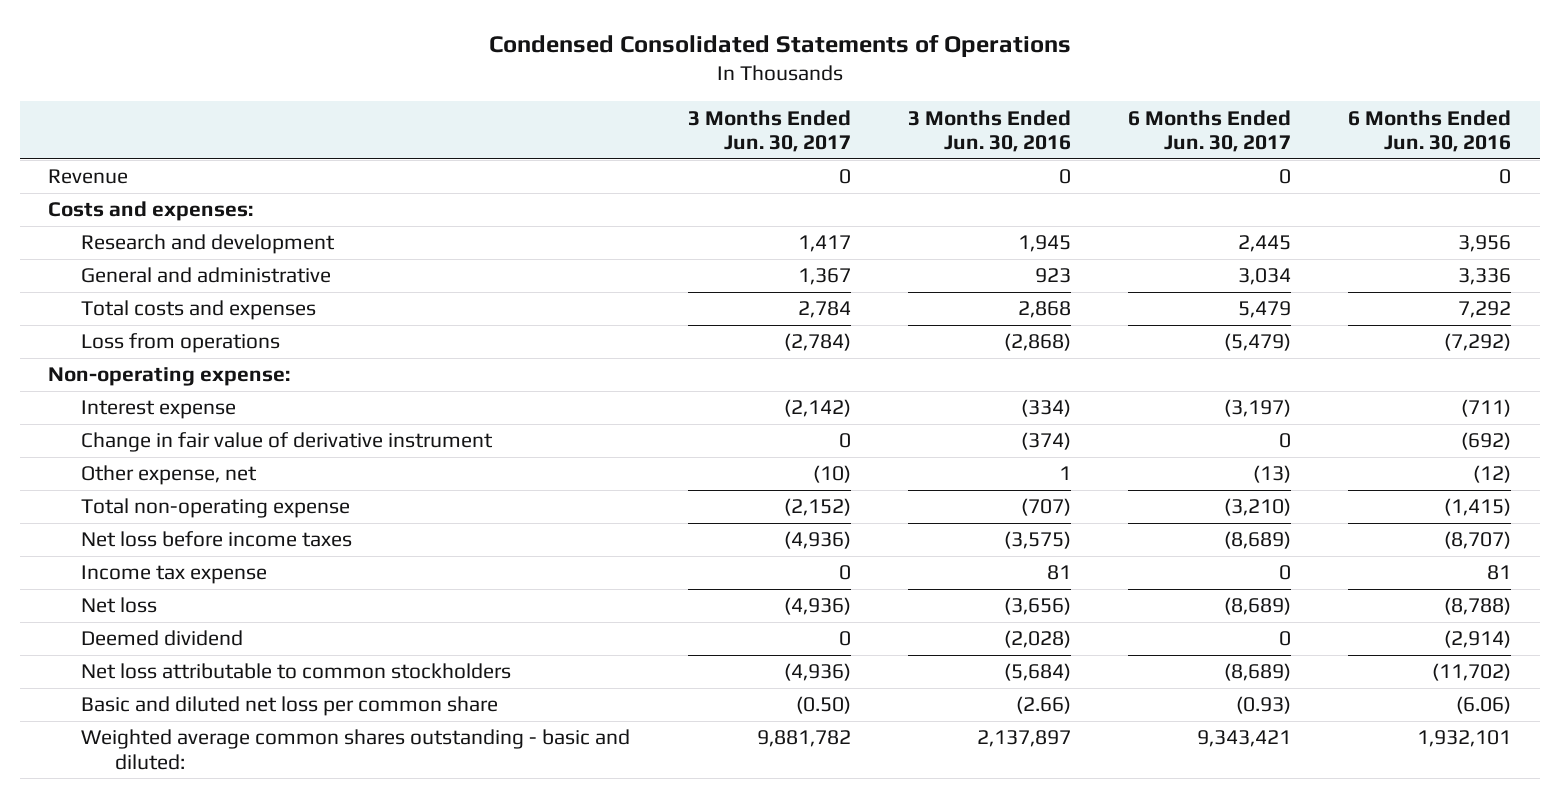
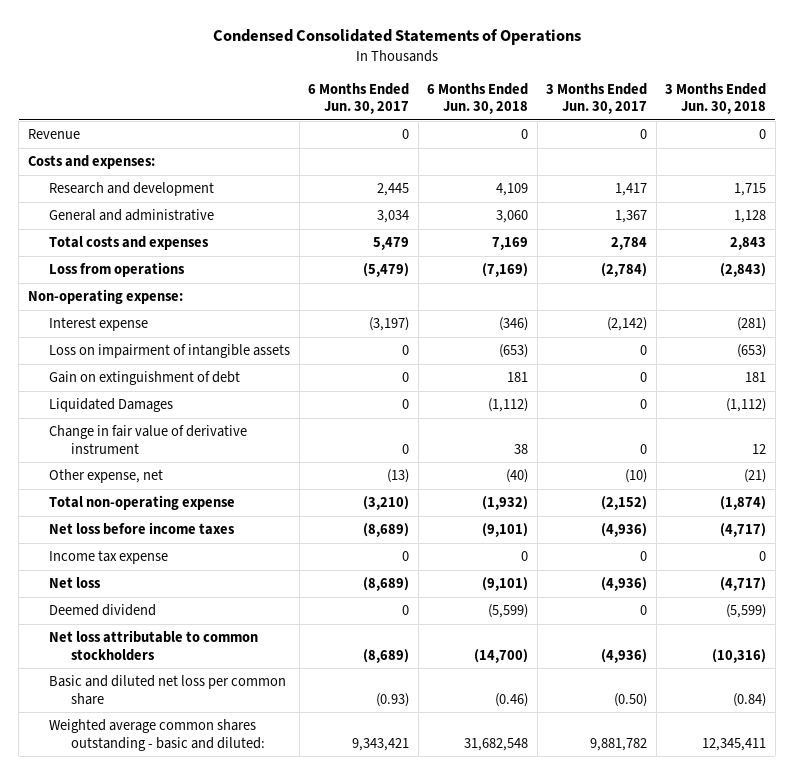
[907,109,1071,153] 3 Months Ended Jun. 30, 2016 -> none
[1348,109,1512,153] 6 Months Ended Jun. 30, 2016 -> none
none -> [427,82,529,115] 6 Months Ended Jun. 30, 2018
none -> [665,82,767,115] 3 Months Ended Jun. 30, 2018
none -> [49,344,291,359] Loss on impairment of intangible assets
none -> [49,371,241,386] Gain on extinguishment of debt
none -> [49,398,174,413] Liquidated Damages

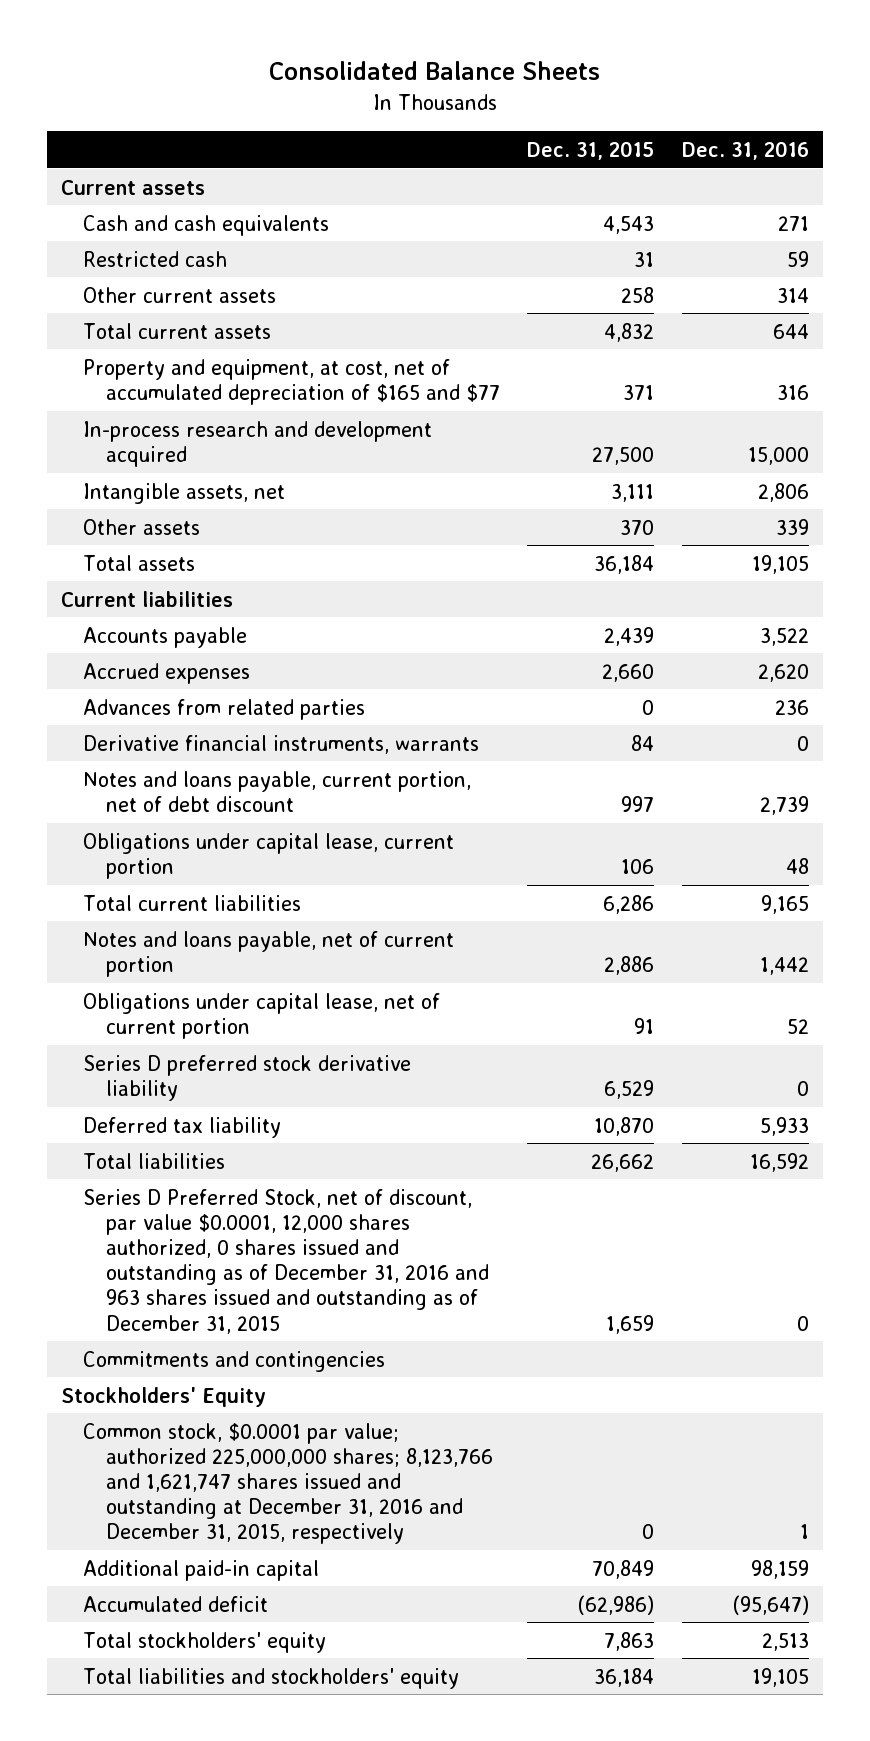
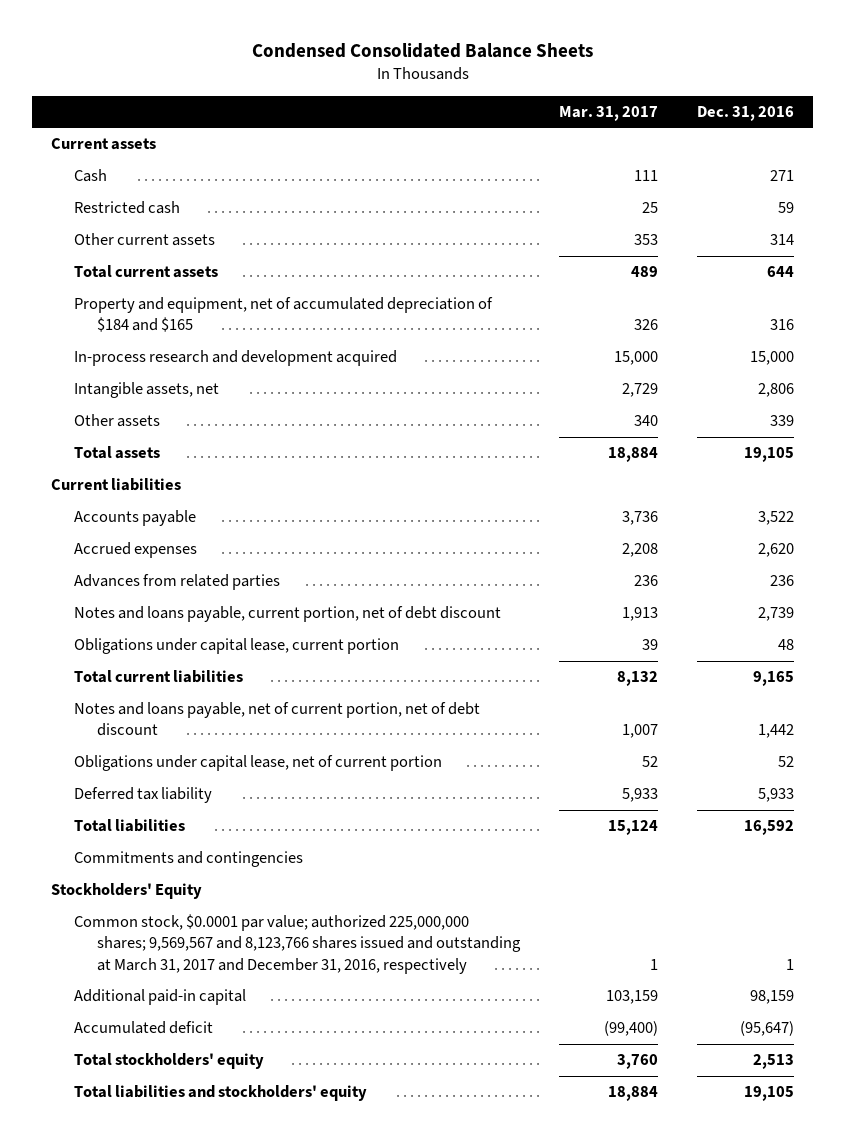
[269,61,601,81] Consolidated Balance Sheets -> [251,43,593,59] Condensed Consolidated Balance Sheets
[527,140,655,160] Dec. 31, 2015 -> none
none -> [559,105,659,121] Mar. 31, 2017
[83,214,330,236] Cash and cash equivalents -> [74,169,108,183] Cash
[83,358,500,405] Property and equipment, at cost, net of accumulated depreciation of $165 and $77 -> [74,297,494,333] Property and equipment, net of accumulated depreciation of $184 and $165
[83,734,480,754] Derivative financial instruments, warrants -> none
[83,930,455,977] Notes and loans payable, net of current portion -> [74,702,481,737] Notes and loans payable, net of current portion, net of debt discount
[83,1054,412,1101] Series D preferred stock derivative liability -> none
[83,1188,489,1334] Series D Preferred Stock, net of discount, par value $0.0001, 12,000 shares authorized, 0 shares issued and outstanding as of December 31, 2016 and 963 shares issued and outstanding as of December 31, 2015 -> none
[83,1422,493,1545] Common stock, $0.0001 par value; authorized 225,000,000 shares; 8,123,766 and 1,621,747 shares issued and outstanding at December 31, 2016 and December 31, 2015, respectively -> [74,914,522,974] Common stock, $0.0001 par value; authorized 225,000,000 shares; 9,569,567 and 8,123,766 shares issued and outstanding at March 31, 2017 and December 31, 2016, respectively

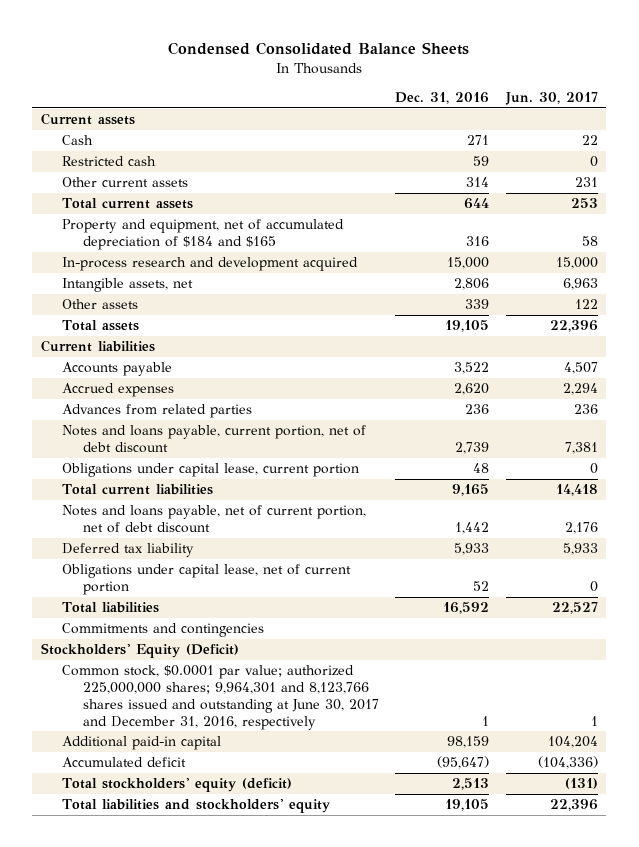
[559,105,659,121] Mar. 31, 2017 -> none
none -> [504,92,598,106] Jun. 30, 2017
[74,755,443,772] Obligations under capital lease, net of current portion -> [61,564,351,596] Obligations under capital lease, net of current portion
[51,883,203,900] Stockholders' Equity -> [40,643,239,659] Stockholders' Equity (Deficit)
[74,914,522,974] Common stock, $0.0001 par value; authorized 225,000,000 shares; 9,569,567 and 8,123,766 shares issued and outstanding at March 31, 2017 and December 31, 2016, respectively -> [61,665,379,730] Common stock, $0.0001 par value; authorized 225,000,000 shares; 9,964,301 and 8,123,766 shares issued and outstanding at June 30, 2017 and December 31, 2016, respectively
[74,1053,265,1070] Total stockholders' equity -> [61,778,292,793] Total stockholders' equity (deficit)

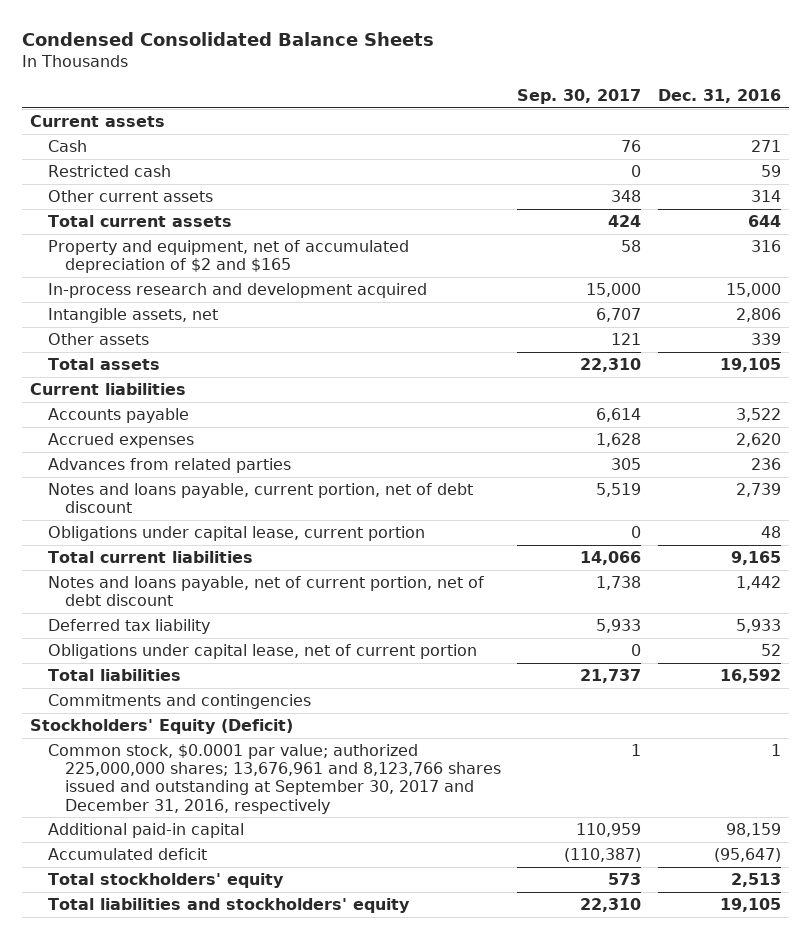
[504,92,598,106] Jun. 30, 2017 -> none
none -> [517,88,642,104] Sep. 30, 2017
[61,219,344,251] Property and equipment, net of accumulated depreciation of $184 and $165 -> [47,240,409,274] Property and equipment, net of accumulated depreciation of $2 and $165
[61,665,379,730] Common stock, $0.0001 par value; authorized 225,000,000 shares; 9,964,301 and 8,123,766 shares issued and outstanding at June 30, 2017 and December 31, 2016, respectively -> [47,744,501,814] Common stock, $0.0001 par value; authorized 225,000,000 shares; 13,676,961 and 8,123,766 shares issued and outstanding at September 30, 2017 and December 31, 2016, respectively
[61,778,292,793] Total stockholders' equity (deficit) -> [47,873,284,889] Total stockholders' equity

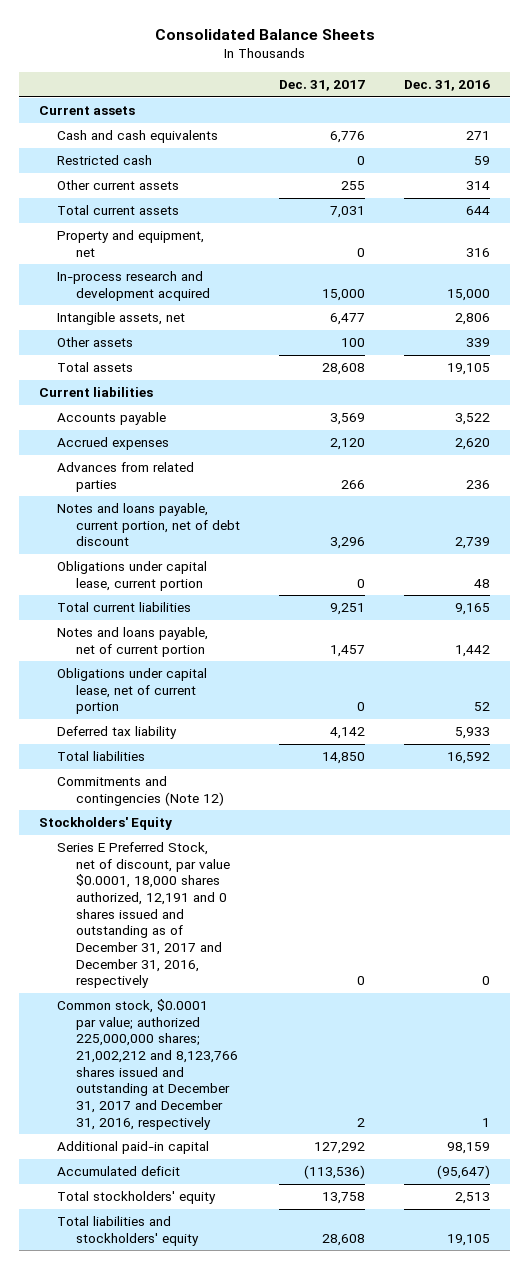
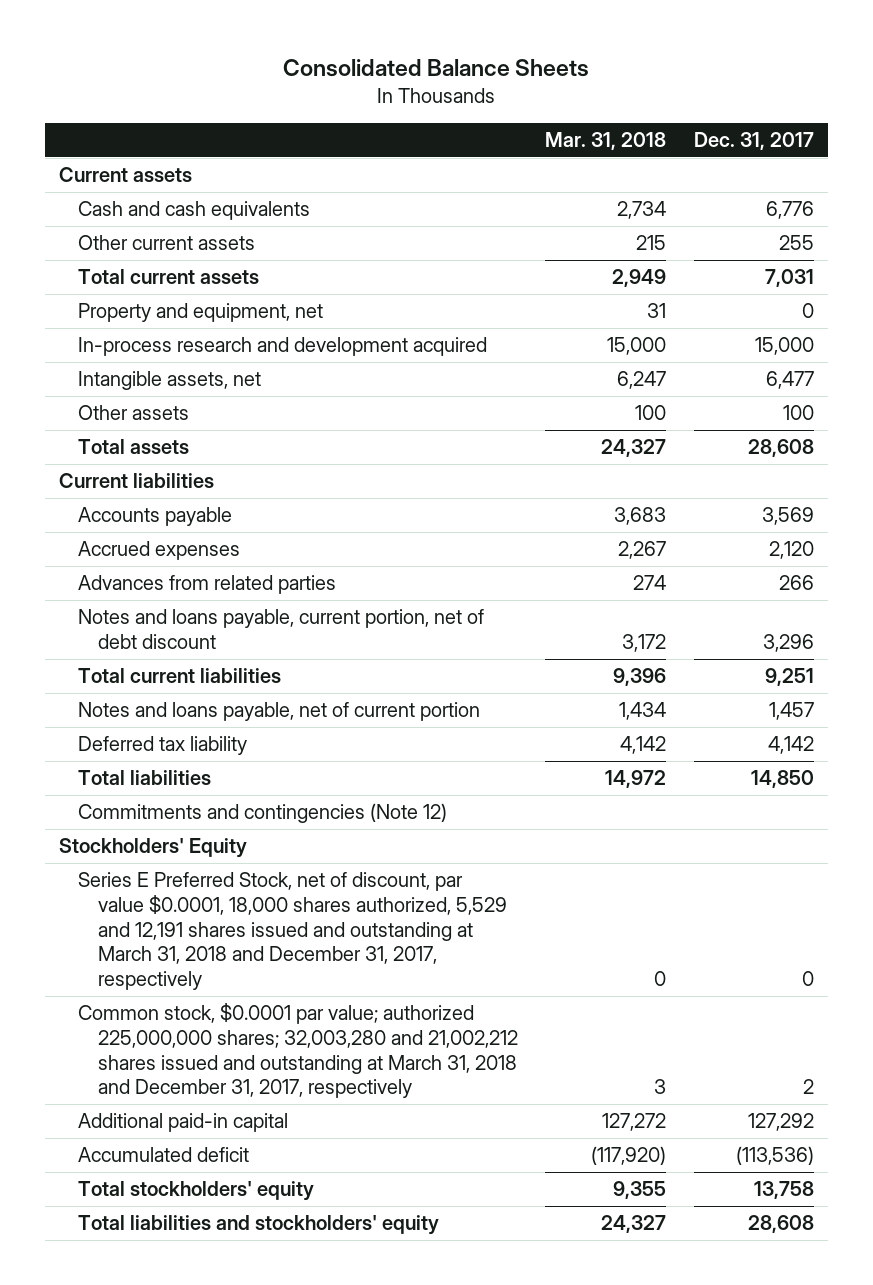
[404,80,491,92] Dec. 31, 2016 -> none
none -> [545,132,667,151] Mar. 31, 2018
[57,155,153,166] Restricted cash -> none
[57,561,208,591] Obligations under capital lease, current portion -> none
[57,668,208,715] Obligations under capital lease, net of current portion -> none
[57,842,230,989] Series E Preferred Stock, net of discount, par value $0.0001, 18,000 shares authorized, 12,191 and 0 shares issued and outstanding as of December 31, 2017 and December 31, 2016, respectively -> [78,872,507,991] Series E Preferred Stock, net of discount, par value $0.0001, 18,000 shares authorized, 5,529 and 12,191 shares issued and outstanding at March 31, 2018 and December 31, 2017, respectively
[57,999,238,1130] Common stock, $0.0001 par value; authorized 225,000,000 shares; 21,002,212 and 8,123,766 shares issued and outstanding at December 31, 2017 and December 31, 2016, respectively -> [78,1003,518,1099] Common stock, $0.0001 par value; authorized 225,000,000 shares; 32,003,280 and 21,002,212 shares issued and outstanding at March 31, 2018 and December 31, 2017, respectively

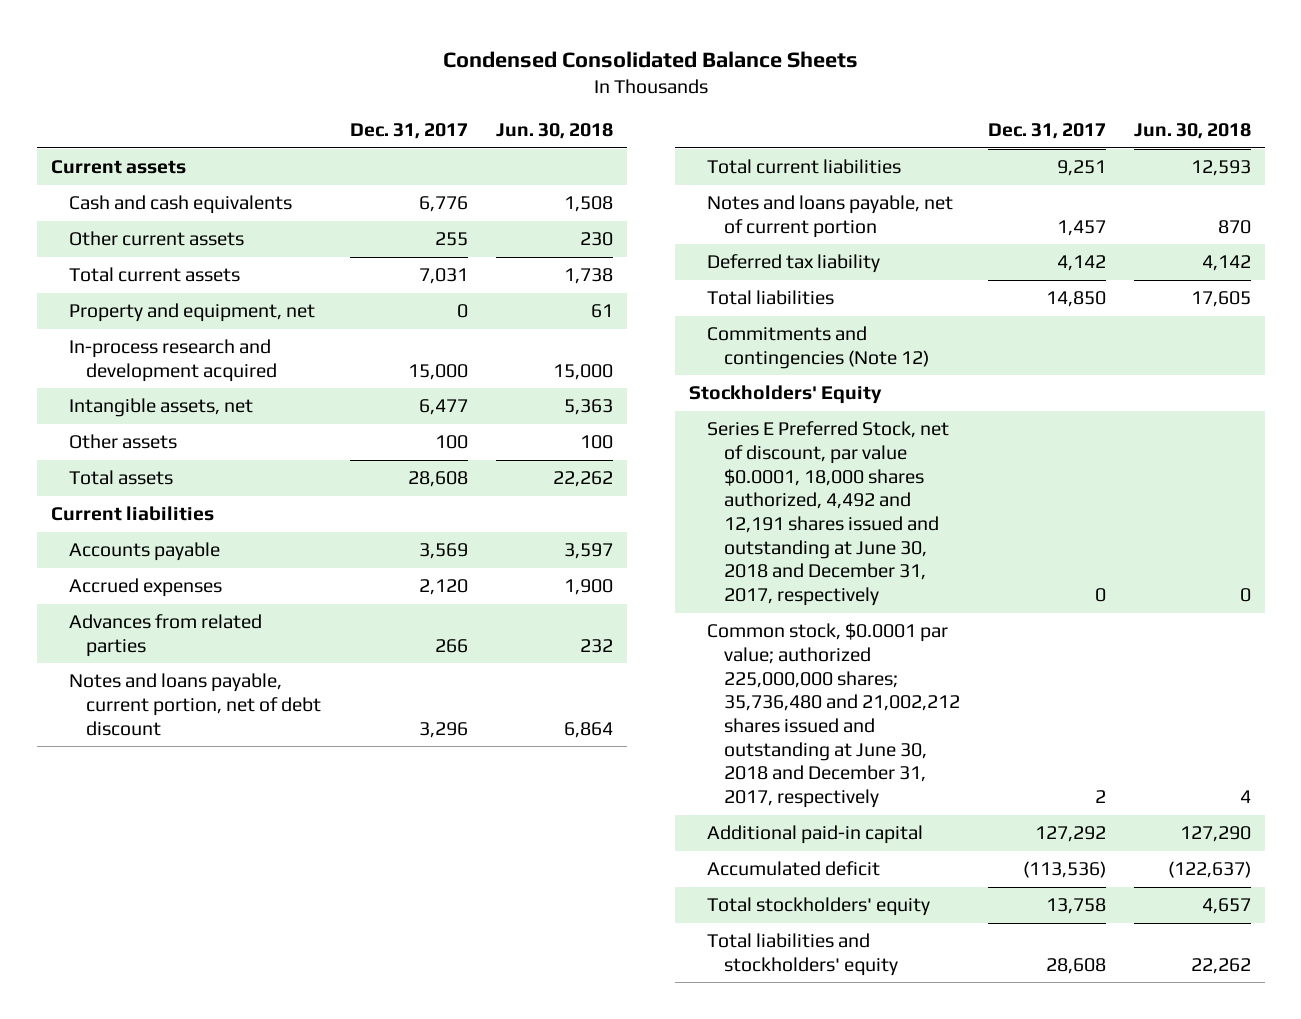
[283,59,590,78] Consolidated Balance Sheets -> [442,50,858,68] Condensed Consolidated Balance Sheets
[545,132,667,151] Mar. 31, 2018 -> none
none -> [495,123,613,140] Jun. 30, 2018
[78,872,507,991] Series E Preferred Stock, net of discount, par value $0.0001, 18,000 shares authorized, 5,529 and 12,191 shares issued and outstanding at March 31, 2018 and December 31, 2017, respectively -> [706,421,949,607] Series E Preferred Stock, net of discount, par value $0.0001, 18,000 shares authorized, 4,492 and 12,191 shares issued and outstanding at June 30, 2018 and December 31, 2017, respectively
[78,1003,518,1099] Common stock, $0.0001 par value; authorized 225,000,000 shares; 32,003,280 and 21,002,212 shares issued and outstanding at March 31, 2018 and December 31, 2017, respectively -> [706,623,961,809] Common stock, $0.0001 par value; authorized 225,000,000 shares; 35,736,480 and 21,002,212 shares issued and outstanding at June 30, 2018 and December 31, 2017, respectively

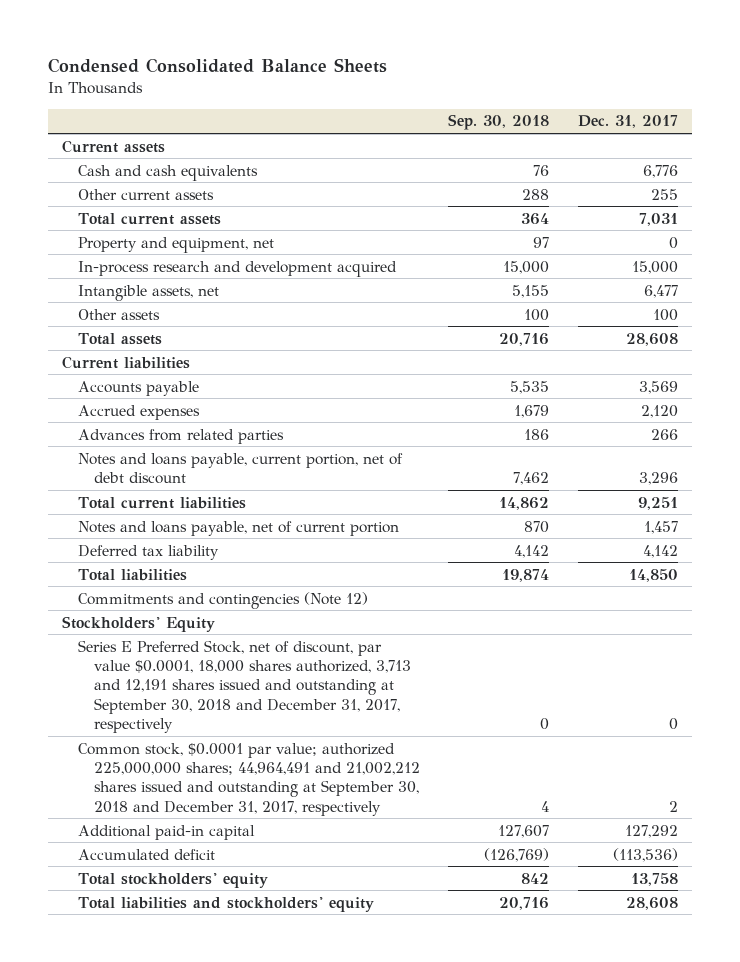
[495,123,613,140] Jun. 30, 2018 -> none
none -> [448,114,550,131] Sep. 30, 2018
[706,421,949,607] Series E Preferred Stock, net of discount, par value $0.0001, 18,000 shares authorized, 4,492 and 12,191 shares issued and outstanding at June 30, 2018 and December 31, 2017, respectively -> [77,639,411,733] Series E Preferred Stock, net of discount, par value $0.0001, 18,000 shares authorized, 3,713 and 12,191 shares issued and outstanding at September 30, 2018 and December 31, 2017, respectively
[706,623,961,809] Common stock, $0.0001 par value; authorized 225,000,000 shares; 35,736,480 and 21,002,212 shares issued and outstanding at June 30, 2018 and December 31, 2017, respectively -> [77,742,420,816] Common stock, $0.0001 par value; authorized 225,000,000 shares; 44,964,491 and 21,002,212 shares issued and outstanding at September 30, 2018 and December 31, 2017, respectively

